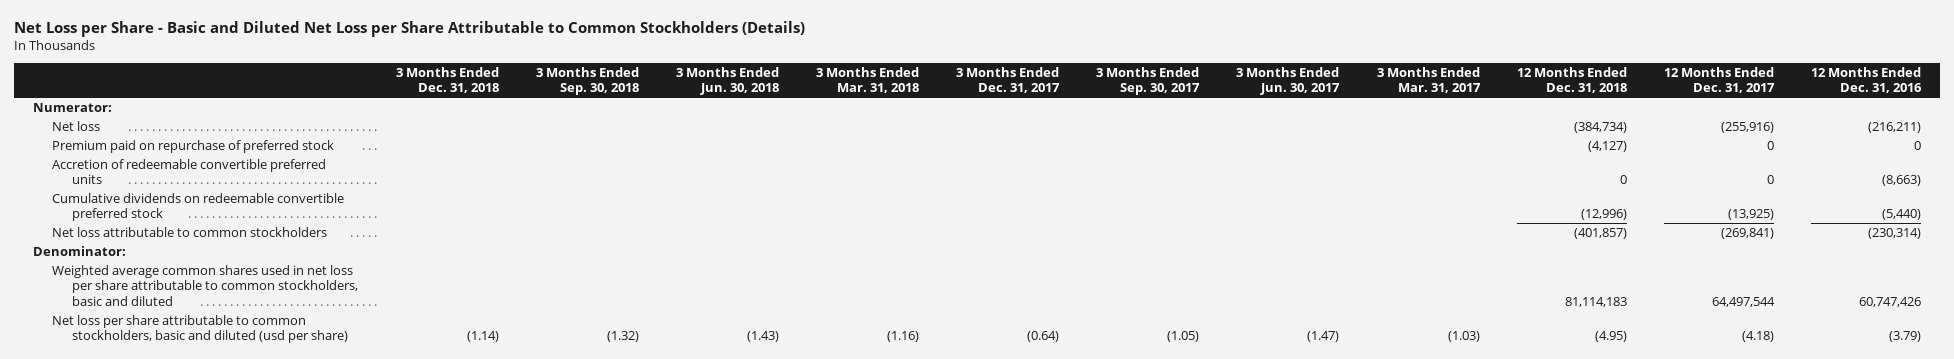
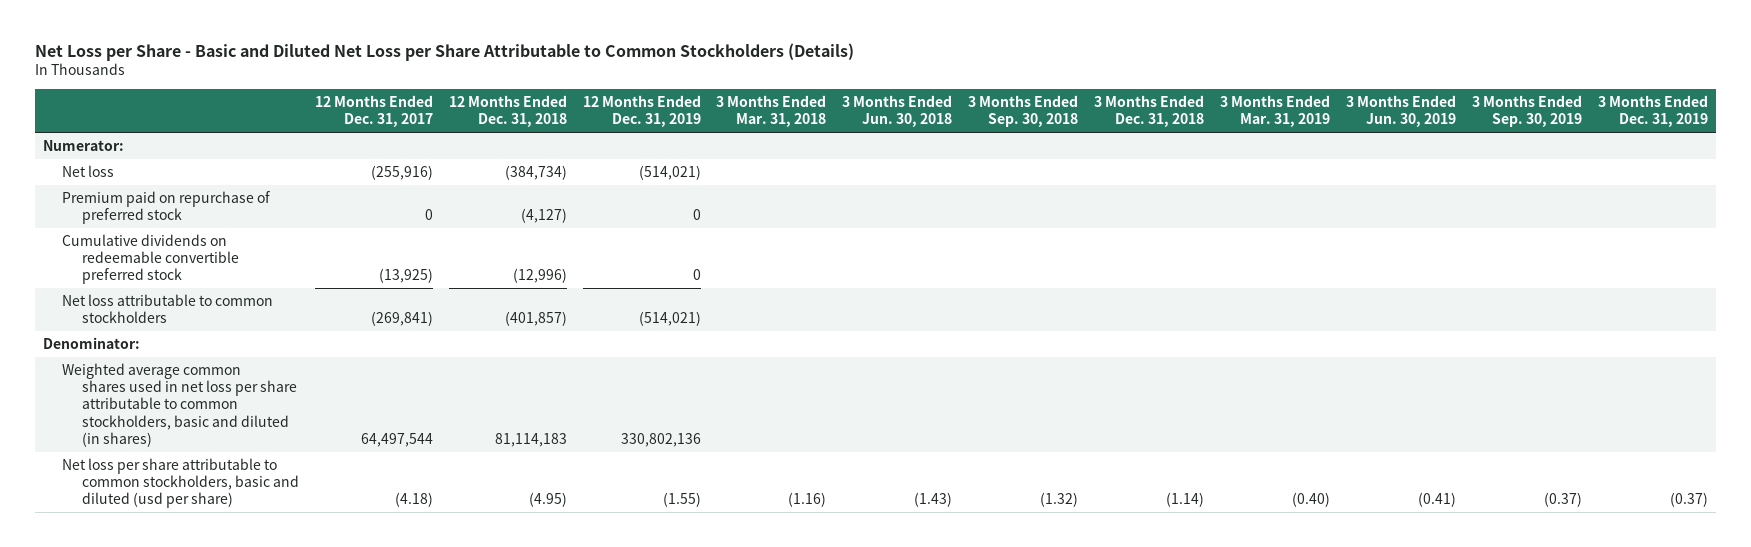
[956,66,1061,94] 3 Months Ended Dec. 31, 2017 -> none
[1096,66,1201,96] 3 Months Ended Sep. 30, 2017 -> none
[1236,66,1341,96] 3 Months Ended Jun. 30, 2017 -> none
[1376,66,1481,94] 3 Months Ended Mar. 31, 2017 -> none
[1811,66,1923,94] 12 Months Ended Dec. 31, 2016 -> none
none -> [582,95,701,128] 12 Months Ended Dec. 31, 2019
none -> [1219,95,1330,128] 3 Months Ended Mar. 31, 2019
none -> [1345,95,1456,128] 3 Months Ended Jun. 30, 2019
none -> [1471,95,1582,128] 3 Months Ended Sep. 30, 2019
none -> [1597,95,1708,128] 3 Months Ended Dec. 31, 2019
[52,158,327,185] Accretion of redeemable convertible preferred units -> none
[52,264,359,306] Weighted average common shares used in net loss per share attributable to common stockholders, basic and diluted -> [62,363,297,447] Weighted average common shares used in net loss per share attributable to common stockholders, basic and diluted (in shares)

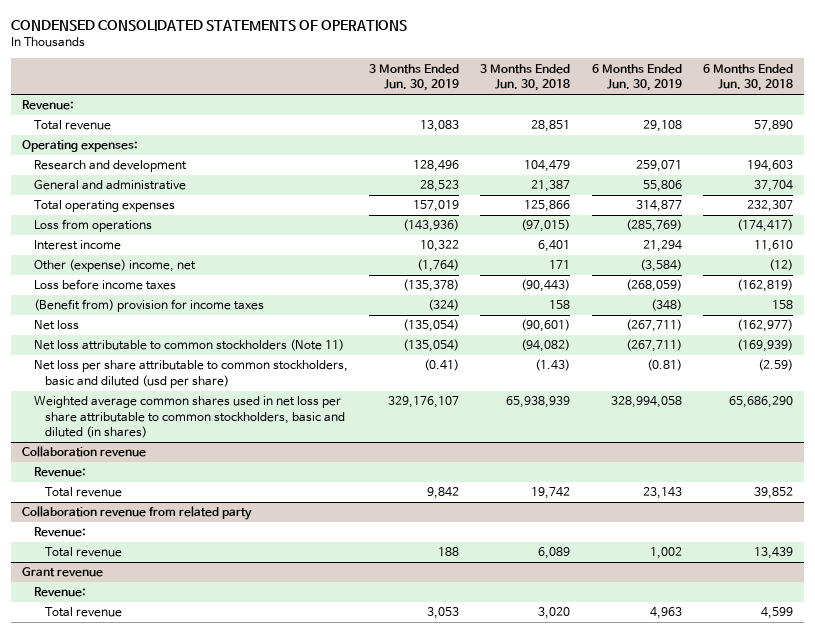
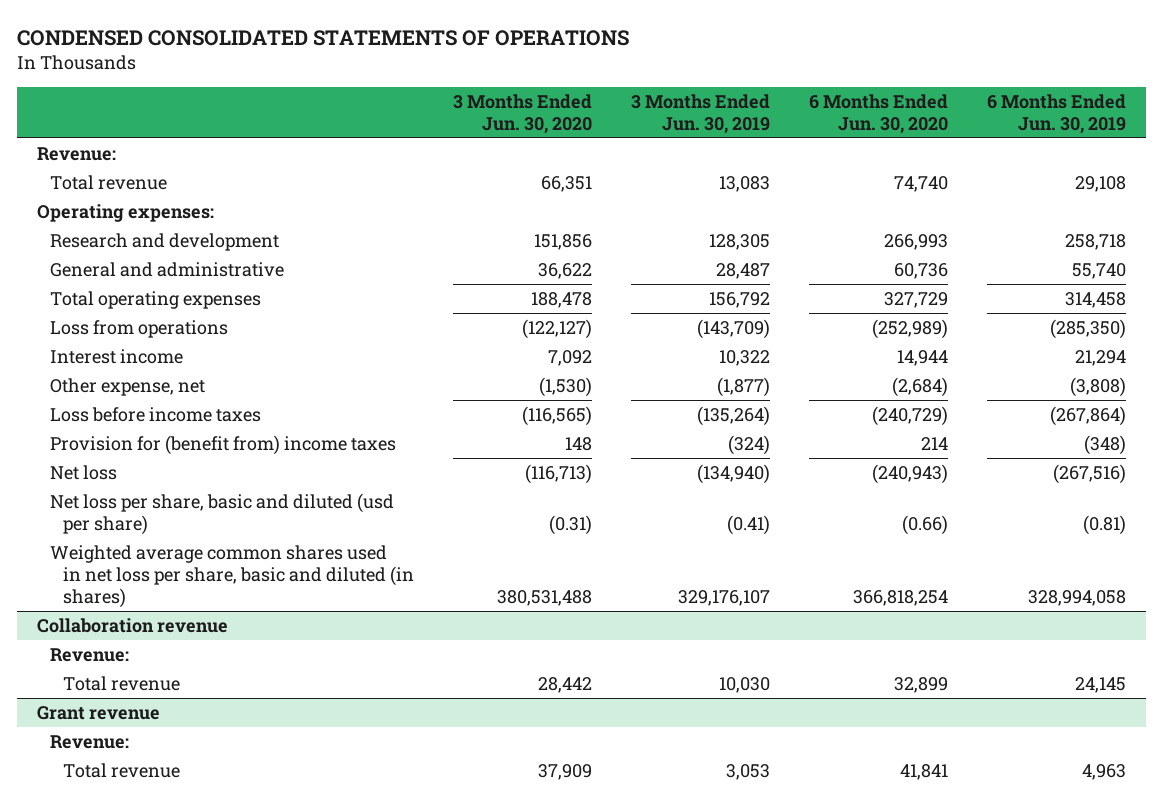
[480,63,571,92] 3 Months Ended Jun. 30, 2018 -> none
[703,63,794,92] 6 Months Ended Jun. 30, 2018 -> none
none -> [453,93,593,134] 3 Months Ended Jun. 30, 2020
none -> [809,93,949,134] 6 Months Ended Jun. 30, 2020
[412,160,459,173] 128,496 -> [709,233,771,250] 128,305
[635,160,682,173] 259,071 -> [1065,233,1127,250] 258,718
[419,180,459,193] 28,523 -> [716,262,771,279] 28,487
[642,180,682,193] 55,806 -> [1072,262,1127,279] 55,740
[412,200,459,213] 157,019 -> [709,291,771,308] 156,792
[635,200,682,213] 314,877 -> [1065,291,1127,308] 314,458
[402,219,459,233] (143,936) -> [697,318,771,339] (143,709)
[625,219,682,233] (285,769) -> [1050,318,1127,339] (285,350)
[33,339,344,352] Net loss attributable to common stockholders (Note 11) -> none
[33,259,196,273] Other (expense) income, net -> [50,377,206,396] Other expense, net
[416,259,459,273] (1,764) -> [717,376,771,397] (1,877)
[639,259,682,273] (3,584) -> [1070,376,1127,397] (3,808)
[402,279,459,293] (135,378) -> [697,405,771,426] (135,264)
[625,279,682,293] (268,059) -> [1050,405,1127,426] (267,864)
[33,299,264,313] (Benefit from) provision for income taxes -> [50,434,397,455] Provision for (benefit from) income taxes
[402,319,459,333] (135,054) -> [697,463,771,484] (134,940)
[625,319,682,333] (267,711) -> [1053,463,1127,484] (267,516)
[33,360,348,388] Net loss per share attributable to common stockholders, basic and diluted (usd per share) -> [50,492,395,535] Net loss per share, basic and diluted (usd per share)
[33,396,346,439] Weighted average common shares used in net loss per share attributable to common stockholders, basic and diluted (in shares) -> [50,544,415,608] Weighted average common shares used in net loss per share, basic and diluted (in shares)
[22,506,253,521] Collaboration revenue from related party -> none
[33,527,86,538] Revenue: -> none
[45,547,123,558] Total revenue -> none
[426,487,459,500] 9,842 -> [719,676,771,693] 10,030
[642,487,682,500] 23,143 -> [1075,676,1127,693] 24,145

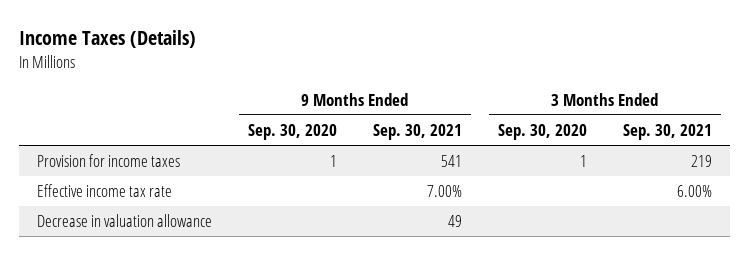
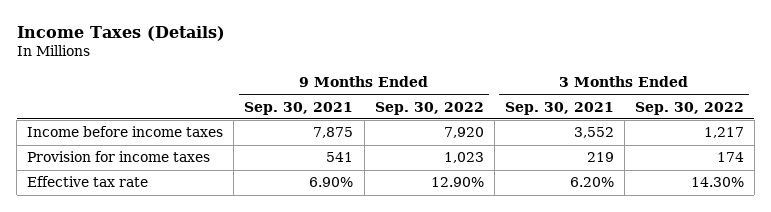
[248,124,338,141] Sep. 30, 2020 -> none
[497,124,587,141] Sep. 30, 2020 -> none
none -> [374,101,484,115] Sep. 30, 2022
none -> [634,101,744,115] Sep. 30, 2022
none -> [27,126,224,138] Income before income taxes
[37,214,213,228] Decrease in valuation allowance -> none
[37,184,173,198] Effective income tax rate -> [27,176,149,188] Effective tax rate
[426,185,462,198] 7.00% -> [309,177,354,188] 6.90%
[676,185,712,198] 6.00% -> [569,177,614,188] 6.20%

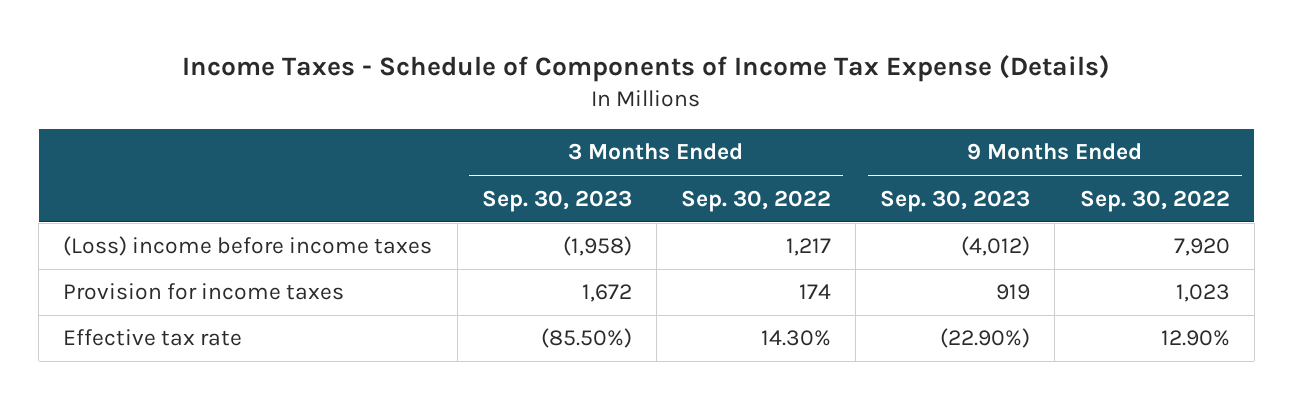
[16,25,225,41] Income Taxes (Details) -> [182,54,1111,82] Income Taxes - Schedule of Components of Income Tax Expense (Details)
[244,101,354,115] Sep. 30, 2021 -> none
[504,101,614,115] Sep. 30, 2021 -> none
none -> [481,189,632,212] Sep. 30, 2023
none -> [880,189,1031,212] Sep. 30, 2023
[27,126,224,138] Income before income taxes -> [63,236,433,257] (Loss) income before income taxes

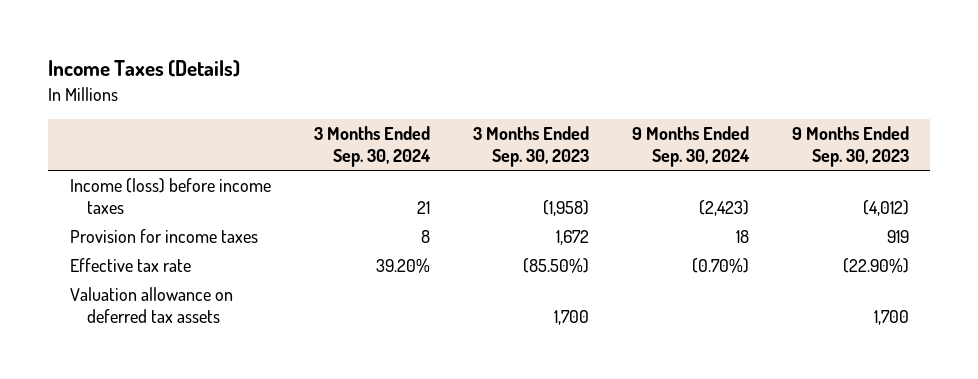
[182,54,1111,82] Income Taxes - Schedule of Components of Income Tax Expense (Details) -> [48,60,241,78] Income Taxes (Details)
[680,189,831,212] Sep. 30, 2022 -> none
[1079,189,1230,212] Sep. 30, 2022 -> none
none -> [313,126,431,168] 3 Months Ended Sep. 30, 2024
none -> [631,126,750,168] 9 Months Ended Sep. 30, 2024
[63,236,433,257] (Loss) income before income taxes -> [69,178,271,215] Income (loss) before income taxes
none -> [69,287,233,324] Valuation allowance on deferred tax assets

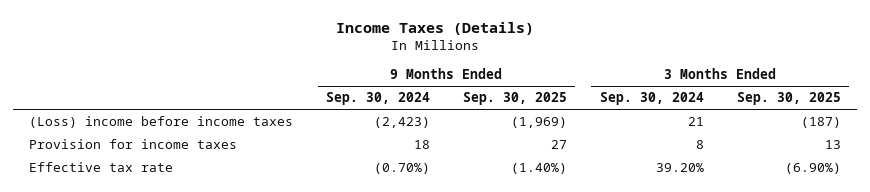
[472,126,589,168] 3 Months Ended Sep. 30, 2023 -> none
[791,126,909,168] 9 Months Ended Sep. 30, 2023 -> none
none -> [462,92,567,106] Sep. 30, 2025
none -> [736,92,841,106] Sep. 30, 2025
[69,178,271,215] Income (loss) before income taxes -> [29,116,294,129] (Loss) income before income taxes
[69,287,233,324] Valuation allowance on deferred tax assets -> none

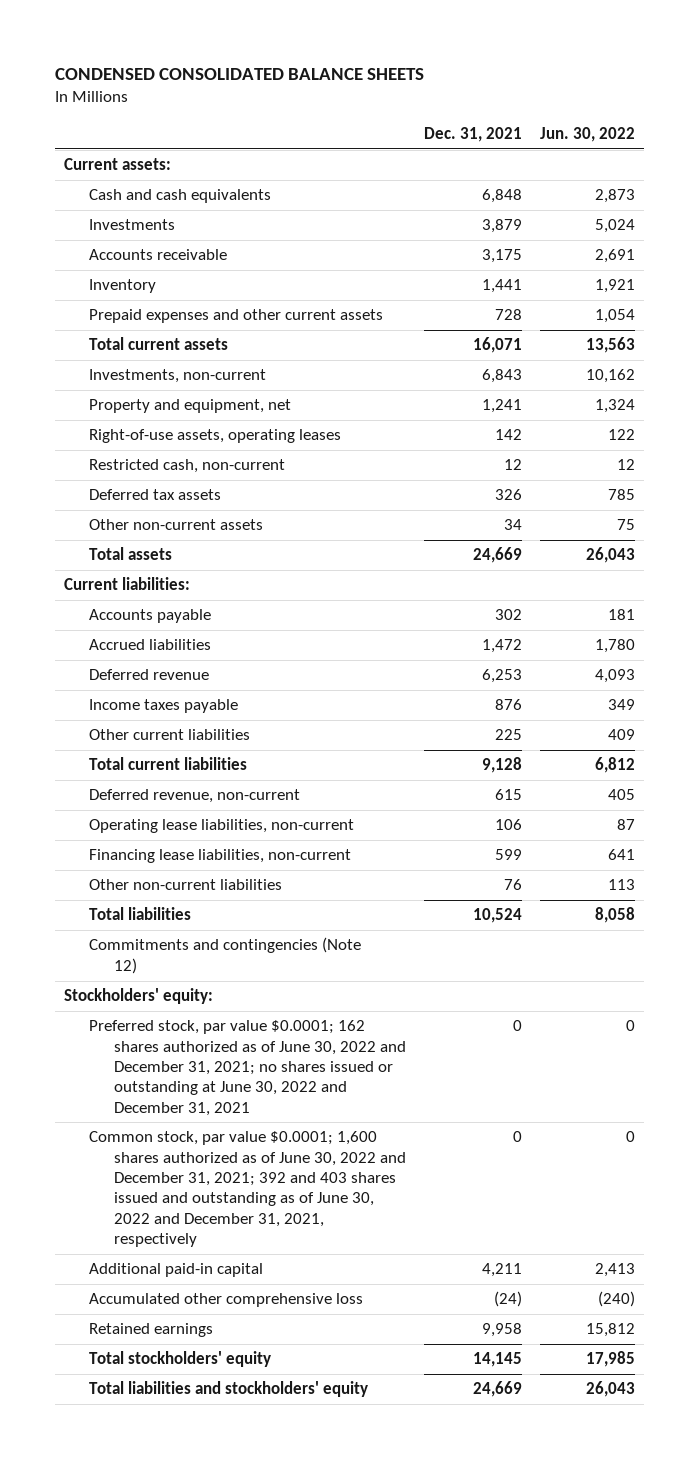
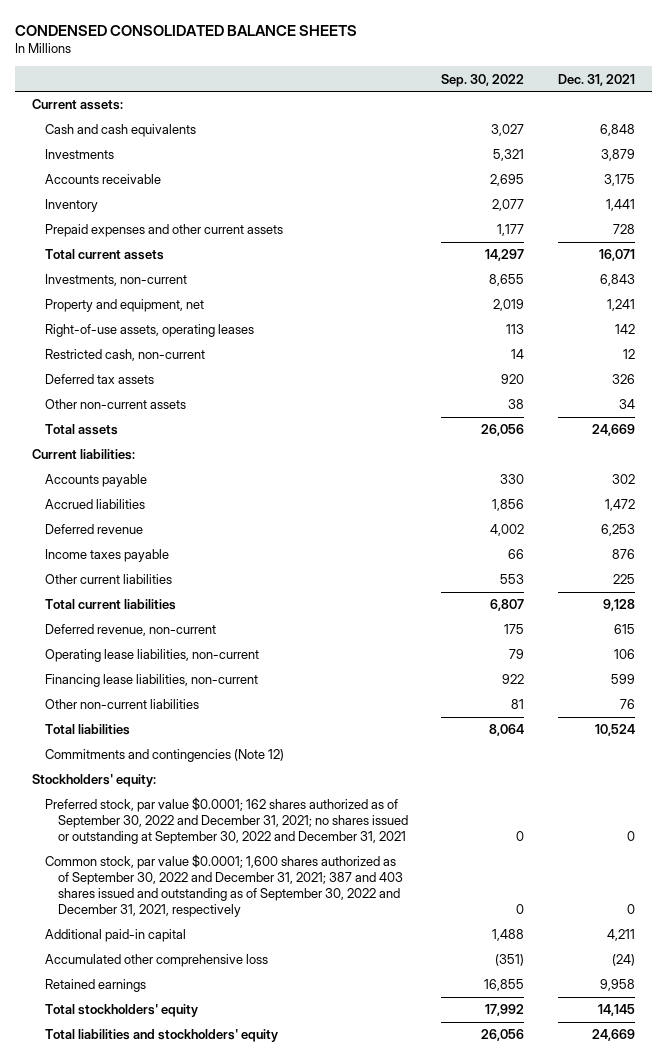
[540,127,636,143] Jun. 30, 2022 -> none
none -> [441,73,525,87] Sep. 30, 2022
[89,1020,406,1116] Preferred stock, par value $0.0001; 162 shares authorized as of June 30, 2022 and December 31, 2021; no shares issued or outstanding at June 30, 2022 and December 31, 2021 -> [45,797,408,845] Preferred stock, par value $0.0001; 162 shares authorized as of September 30, 2022 and December 31, 2021; no shares issued or outstanding at September 30, 2022 and December 31, 2021
[89,1131,406,1247] Common stock, par value $0.0001; 1,600 shares authorized as of June 30, 2022 and December 31, 2021; 392 and 403 shares issued and outstanding as of June 30, 2022 and December 31, 2021, respectively -> [45,854,403,917] Common stock, par value $0.0001; 1,600 shares authorized as of September 30, 2022 and December 31, 2021; 387 and 403 shares issued and outstanding as of September 30, 2022 and December 31, 2021, respectively

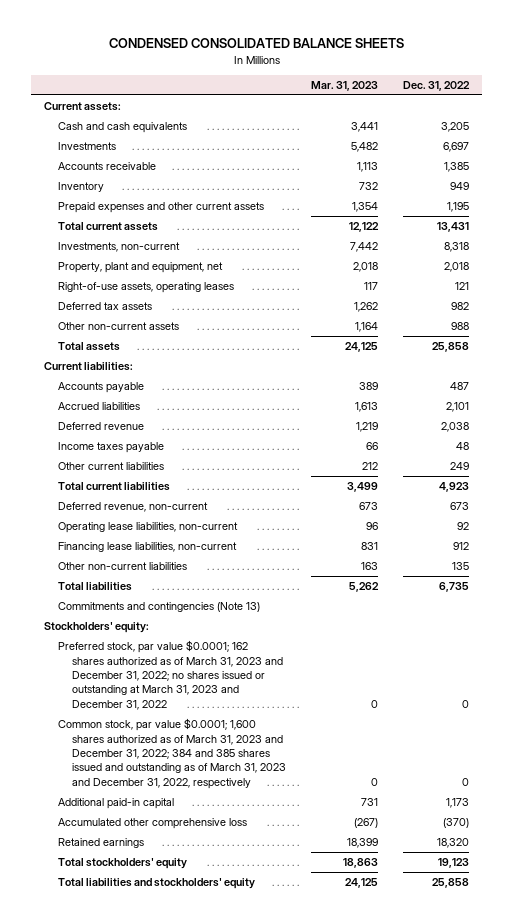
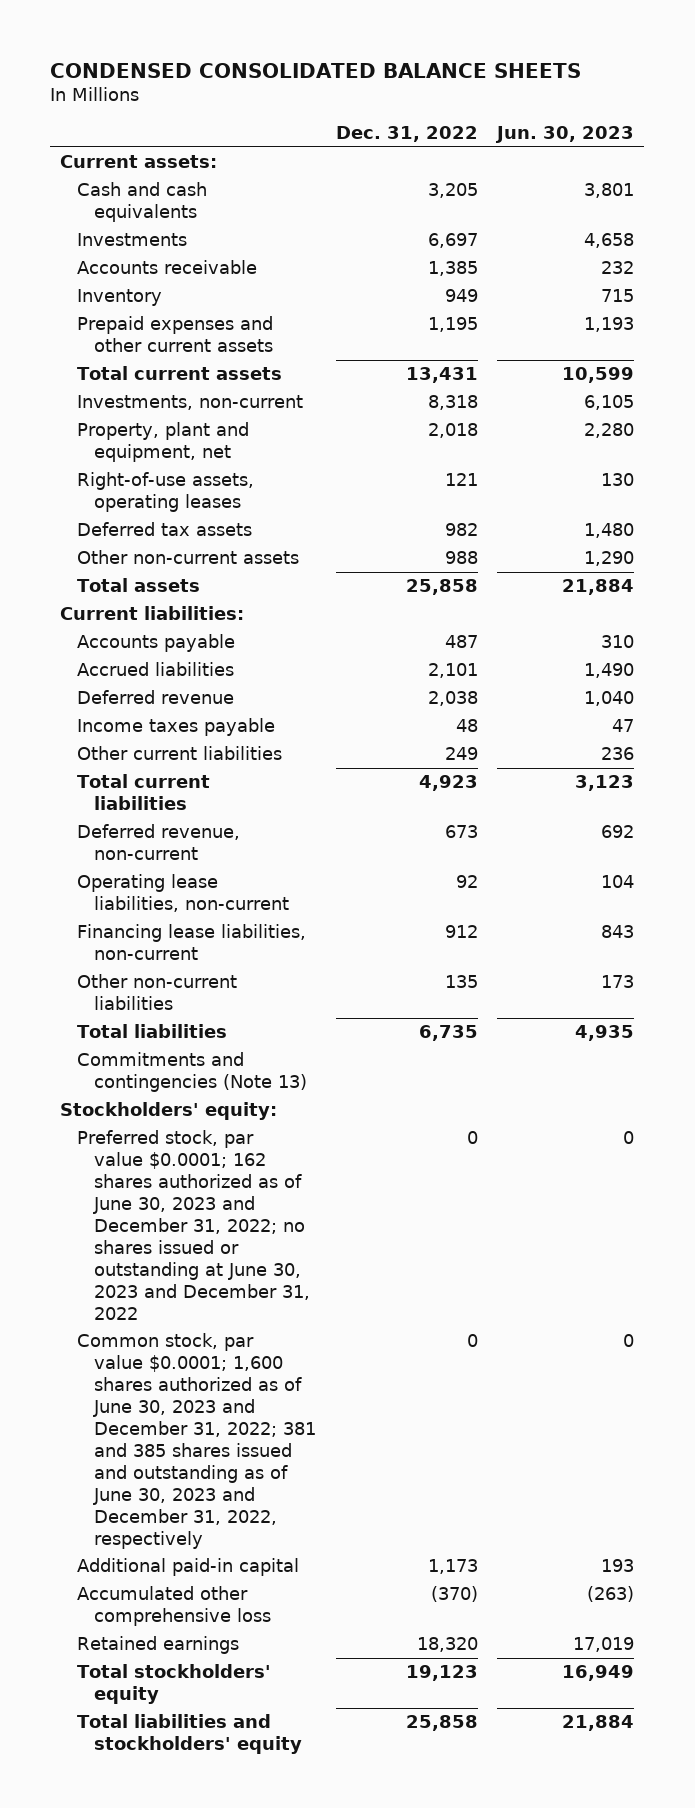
[311,80,379,91] Mar. 31, 2023 -> none
none -> [495,126,635,144] Jun. 30, 2023
[57,640,283,710] Preferred stock, par value $0.0001; 162 shares authorized as of March 31, 2023 and December 31, 2022; no shares issued or outstanding at March 31, 2023 and December 31, 2022 -> [76,1130,310,1320] Preferred stock, par value $0.0001; 162 shares authorized as of June 30, 2023 and December 31, 2022; no shares issued or outstanding at June 30, 2023 and December 31, 2022
[57,718,286,789] Common stock, par value $0.0001; 1,600 shares authorized as of March 31, 2023 and December 31, 2022; 384 and 385 shares issued and outstanding as of March 31, 2023 and December 31, 2022, respectively -> [76,1333,316,1549] Common stock, par value $0.0001; 1,600 shares authorized as of June 30, 2023 and December 31, 2022; 381 and 385 shares issued and outstanding as of June 30, 2023 and December 31, 2022, respectively

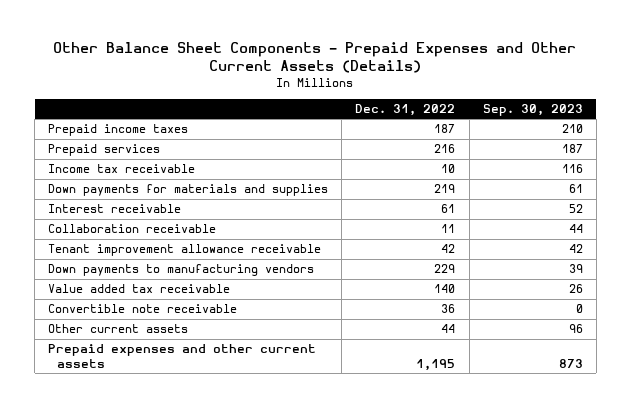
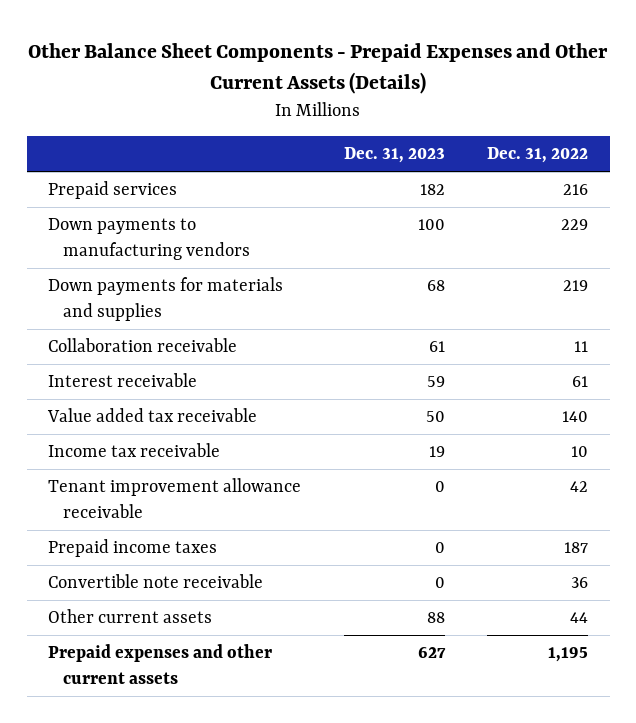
[482,103,583,116] Sep. 30, 2023 -> none
none -> [343,147,445,164] Dec. 31, 2023
[48,264,315,277] Down payments to manufacturing vendors -> [47,218,250,261] Down payments to manufacturing vendors
[48,204,182,214] Interest receivable -> [47,373,197,388] Interest receivable
[48,164,196,174] Income tax receivable -> [47,443,220,458] Income tax receivable
[48,244,322,257] Tenant improvement allowance receivable -> [47,478,301,519] Tenant improvement allowance receivable
[48,124,189,137] Prepaid income taxes -> [47,539,217,558] Prepaid income taxes

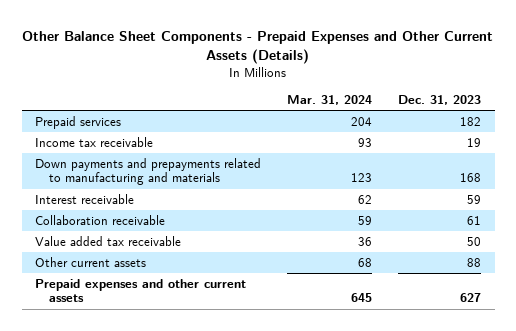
[487,147,589,164] Dec. 31, 2022 -> none
none -> [287,94,373,105] Mar. 31, 2024
[47,218,250,261] Down payments to manufacturing vendors -> none
[47,443,220,458] Income tax receivable -> [34,136,153,147] Income tax receivable
[47,277,283,322] Down payments for materials and supplies -> [34,157,261,186] Down payments and prepayments related to manufacturing and materials
[426,280,445,292] 68 -> [460,173,482,183] 168
[47,338,237,353] Collaboration receivable -> [34,214,165,225] Collaboration receivable
[47,478,301,519] Tenant improvement allowance receivable -> none
[47,539,217,558] Prepaid income taxes -> none
[47,574,263,589] Convertible note receivable -> none

